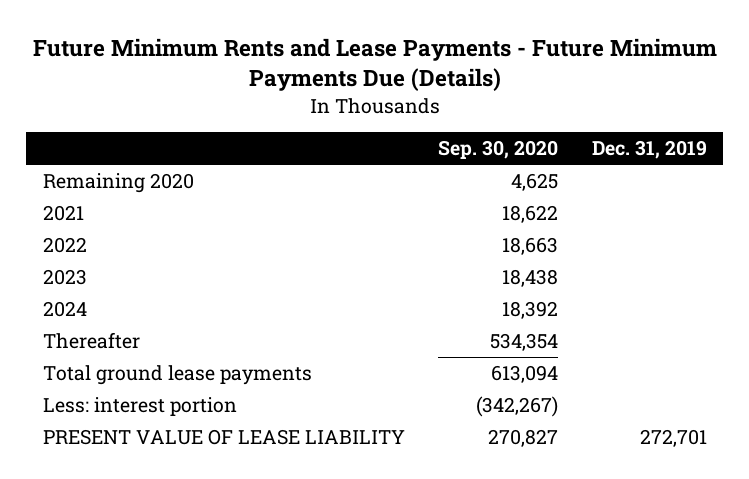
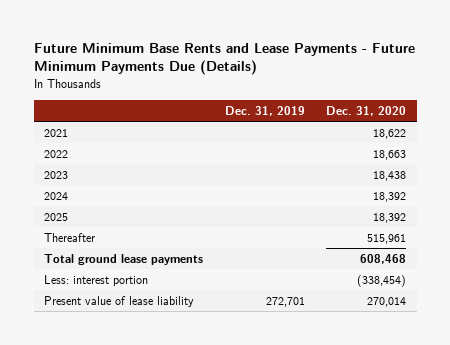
[32,38,717,92] Future Minimum Rents and Lease Payments - Future Minimum Payments Due (Details) -> [33,42,415,76] Future Minimum Base Rents and Lease Payments - Future Minimum Payments Due (Details)
[438,140,559,160] Sep. 30, 2020 -> none
none -> [326,105,407,116] Dec. 31, 2020
[42,173,194,194] Remaining 2020 -> none
none -> [44,212,69,221] 2025
[42,429,405,446] PRESENT VALUE OF LEASE LIABILITY -> [44,295,195,307] Present value of lease liability

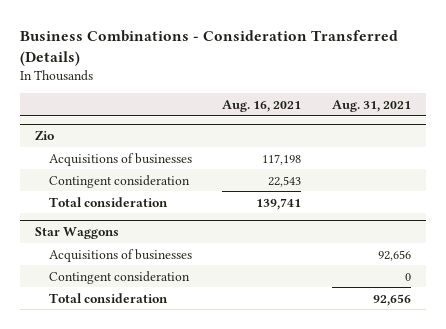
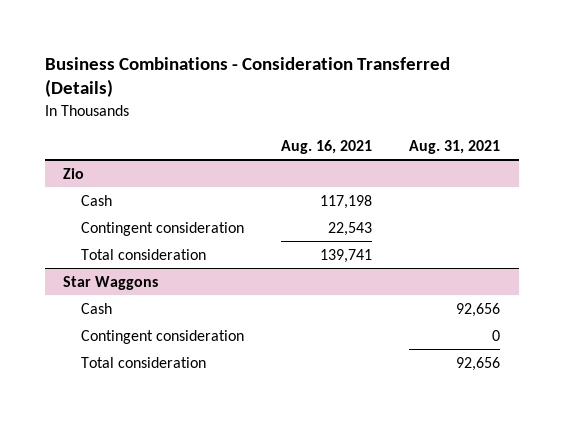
[49,152,193,166] Acquisitions of businesses -> [80,194,112,206] Cash
[49,248,193,262] Acquisitions of businesses -> [80,302,112,314] Cash

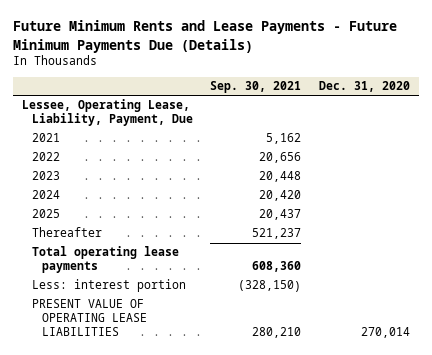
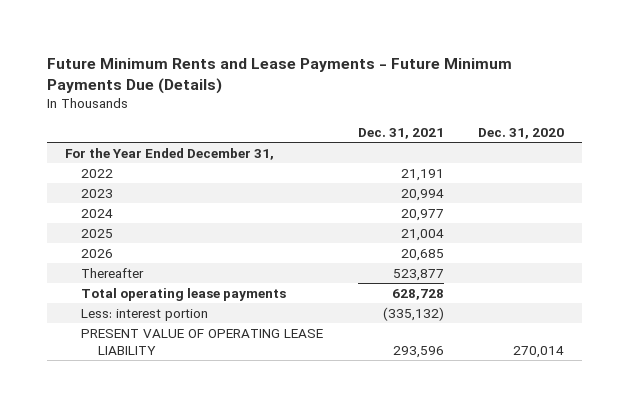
[210,81,302,94] Sep. 30, 2021 -> none
none -> [357,128,444,140] Dec. 31, 2021
[31,133,60,143] 2021 -> none
[22,99,193,127] Lessee, Operating Lease, Liability, Payment, Due -> [64,147,274,160] For the Year Ended December 31,
none -> [81,248,114,258] 2026
[31,299,147,337] PRESENT VALUE OF OPERATING LEASE LIABILITIES -> [81,328,324,355] PRESENT VALUE OF OPERATING LEASE LIABILITY

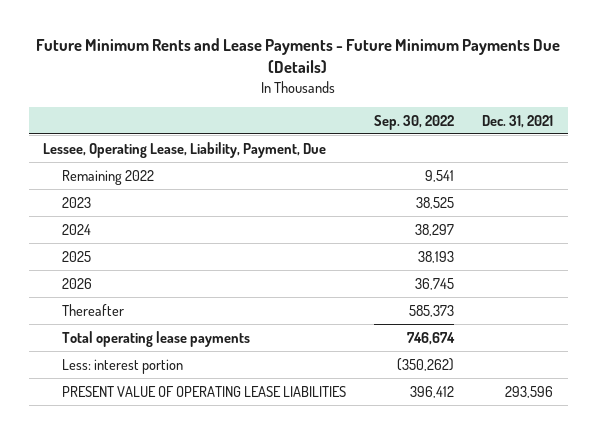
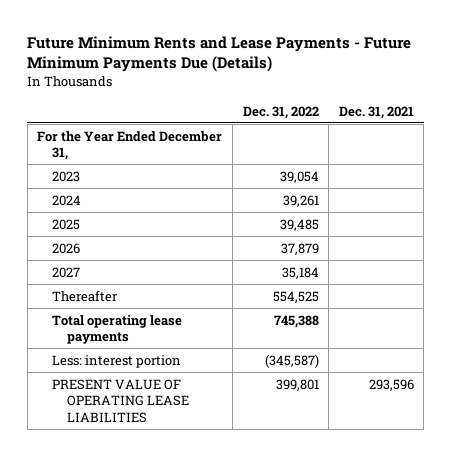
[374,114,455,130] Sep. 30, 2022 -> none
none -> [242,105,319,119] Dec. 31, 2022
[61,169,154,185] Remaining 2022 -> none
[42,141,326,158] Lessee, Operating Lease, Liability, Payment, Due -> [37,130,223,161] For the Year Ended December 31,
none -> [52,266,81,278] 2027

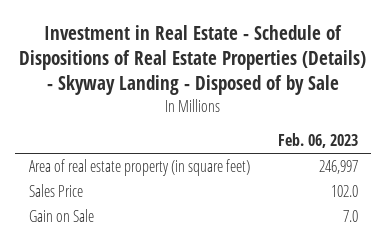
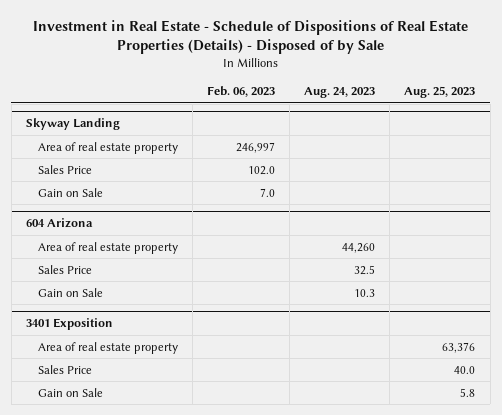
[19,25,367,96] Investment in Real Estate - Schedule of Dispositions of Real Estate Properties (Details) - Skyway Landing - Disposed of by Sale -> [32,19,468,55] Investment in Real Estate - Schedule of Dispositions of Real Estate Properties (Details) - Disposed of by Sale
none -> [304,87,376,99] Aug. 24, 2023
none -> [404,86,476,99] Aug. 25, 2023
none -> [26,118,121,131] Skyway Landing
[29,159,251,177] Area of real estate property (in square feet) -> [37,141,178,154] Area of real estate property
none -> [26,218,94,229] 604 Arizona
none -> [37,241,178,254] Area of real estate property
none -> [37,264,92,274] Sales Price
none -> [37,287,103,297] Gain on Sale
none -> [26,318,114,331] 3401 Exposition
none -> [37,341,178,354] Area of real estate property
none -> [37,364,92,374] Sales Price
none -> [37,387,103,397] Gain on Sale

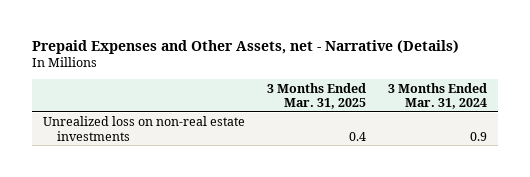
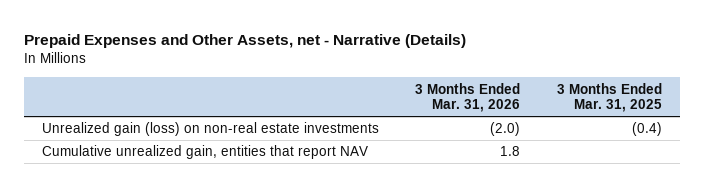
[387,82,487,110] 3 Months Ended Mar. 31, 2024 -> none
none -> [415,82,521,113] 3 Months Ended Mar. 31, 2026
[42,116,245,141] Unrealized loss on non-real estate investments -> [42,122,380,137] Unrealized gain (loss) on non-real estate investments
[348,131,366,141] 0.4 -> [631,122,662,137] (0.4)
none -> [42,145,369,160] Cumulative unrealized gain, entities that report NAV

